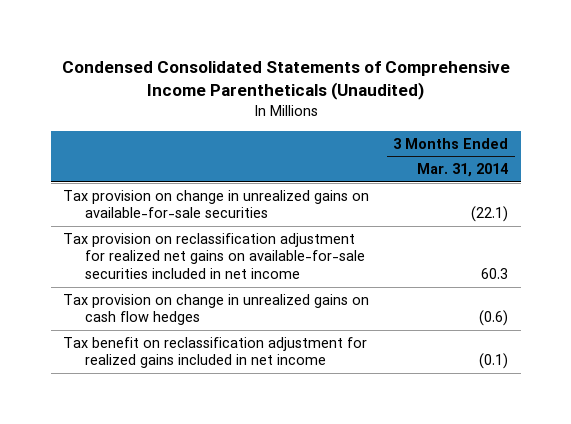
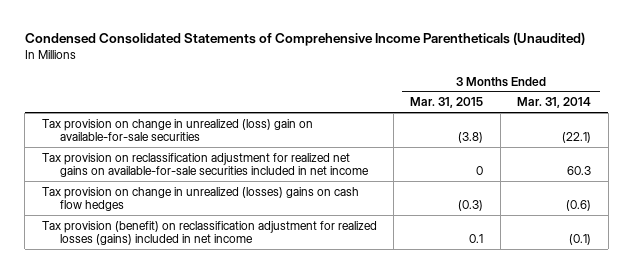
none -> [410,97,484,109] Mar. 31, 2015
[62,189,369,219] Tax provision on change in unrealized gains on available-for-sale securities -> [41,118,313,142] Tax provision on change in unrealized (loss) gain on available-for-sale securities
[62,293,369,326] Tax provision on change in unrealized gains on cash flow hedges -> [41,186,359,212] Tax provision on change in unrealized (losses) gains on cash flow hedges
[62,336,367,369] Tax benefit on reclassification adjustment for realized gains included in net income -> [41,220,377,246] Tax provision (benefit) on reclassification adjustment for realized losses (gains) included in net income

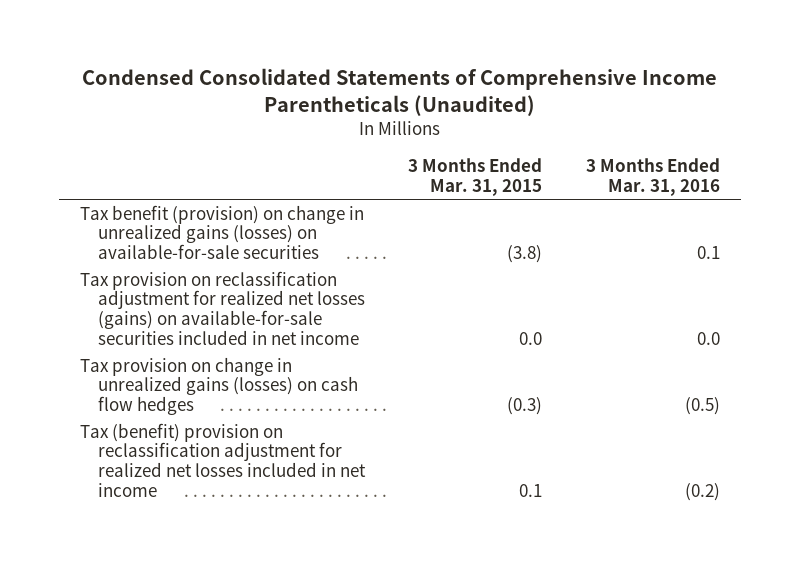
[517,97,592,109] Mar. 31, 2014 -> none
none -> [585,158,720,196] 3 Months Ended Mar. 31, 2016
[41,118,313,142] Tax provision on change in unrealized (loss) gain on available-for-sale securities -> [80,204,365,260] Tax benefit (provision) on change in unrealized gains (losses) on available-for-sale securities
[41,152,370,178] Tax provision on reclassification adjustment for realized net gains on available-for-sale securities included in net income -> [80,270,365,346] Tax provision on reclassification adjustment for realized net losses (gains) on available-for-sale securities included in net income
[476,166,484,176] 0 -> [519,332,543,346] 0.0
[41,186,359,212] Tax provision on change in unrealized (losses) gains on cash flow hedges -> [80,356,358,416] Tax provision on change in unrealized gains (losses) on cash flow hedges
[41,220,377,246] Tax provision (benefit) on reclassification adjustment for realized losses (gains) included in net income -> [80,422,366,498] Tax (benefit) provision on reclassification adjustment for realized net losses included in net income

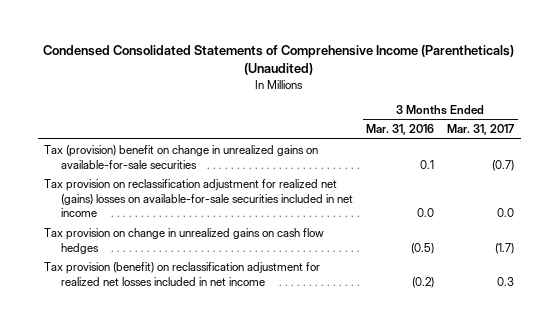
[82,68,718,117] Condensed Consolidated Statements of Comprehensive Income Parentheticals (Unaudited) -> [43,45,515,76] Condensed Consolidated Statements of Comprehensive Income (Parentheticals) (Unaudited)
[408,158,543,196] 3 Months Ended Mar. 31, 2015 -> none
none -> [447,124,515,136] Mar. 31, 2017
[80,204,365,260] Tax benefit (provision) on change in unrealized gains (losses) on available-for-sale securities -> [44,144,319,169] Tax (provision) benefit on change in unrealized gains on available-for-sale securities
[80,270,365,346] Tax provision on reclassification adjustment for realized net losses (gains) on available-for-sale securities included in net income -> [44,178,354,218] Tax provision on reclassification adjustment for realized net (gains) losses on available-for-sale securities included in net income
[80,356,358,416] Tax provision on change in unrealized gains (losses) on cash flow hedges -> [44,227,325,254] Tax provision on change in unrealized gains on cash flow hedges
[80,422,366,498] Tax (benefit) provision on reclassification adjustment for realized net losses included in net income -> [44,261,321,286] Tax provision (benefit) on reclassification adjustment for realized net losses included in net income

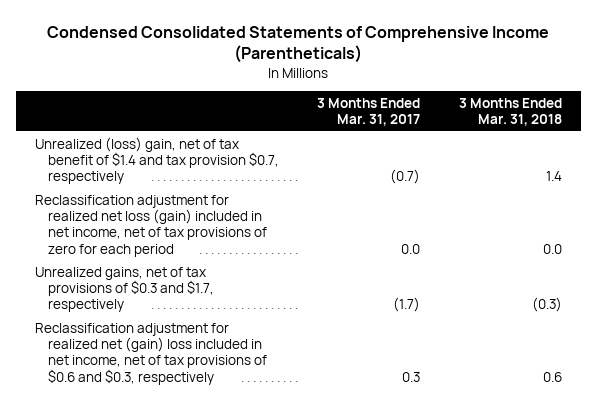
[43,45,515,76] Condensed Consolidated Statements of Comprehensive Income (Parentheticals) (Unaudited) -> [47,25,550,63] Condensed Consolidated Statements of Comprehensive Income (Parentheticals)
[366,124,435,136] Mar. 31, 2016 -> none
none -> [458,97,562,127] 3 Months Ended Mar. 31, 2018
[44,144,319,169] Tax (provision) benefit on change in unrealized gains on available-for-sale securities -> [35,136,280,185] Unrealized (loss) gain, net of tax benefit of $1.4 and tax provision $0.7, respectively
[44,178,354,218] Tax provision on reclassification adjustment for realized net (gains) losses on available-for-sale securities included in net income -> [35,194,268,257] Reclassification adjustment for realized net loss (gain) included in net income, net of tax provisions of zero for each period
[44,227,325,254] Tax provision on change in unrealized gains on cash flow hedges -> [35,266,215,313] Unrealized gains, net of tax provisions of $0.3 and $1.7, respectively
[44,261,321,286] Tax provision (benefit) on reclassification adjustment for realized net losses included in net income -> [35,322,268,385] Reclassification adjustment for realized net (gain) loss included in net income, net of tax provisions of $0.6 and $0.3, respectively

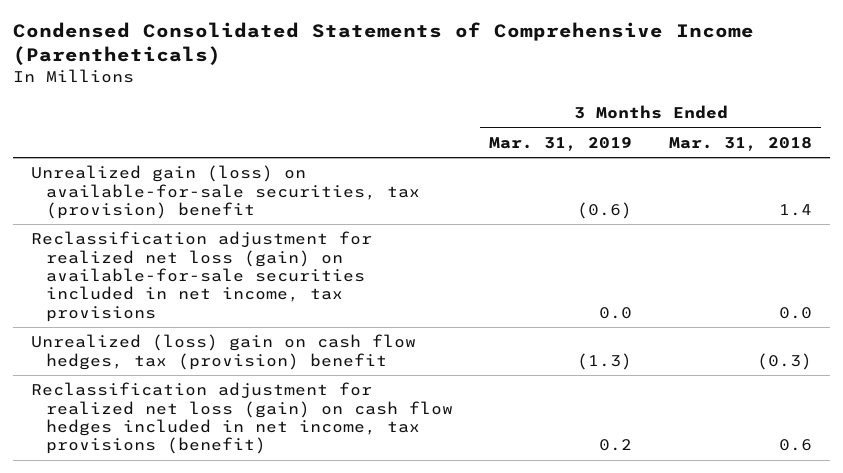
[317,97,421,127] 3 Months Ended Mar. 31, 2017 -> none
none -> [489,137,633,152] Mar. 31, 2019
[35,136,280,185] Unrealized (loss) gain, net of tax benefit of $1.4 and tax provision $0.7, respectively -> [31,165,421,219] Unrealized gain (loss) on available-for-sale securities, tax (provision) benefit
[35,194,268,257] Reclassification adjustment for realized net loss (gain) included in net income, net of tax provisions of zero for each period -> [31,231,373,322] Reclassification adjustment for realized net loss (gain) on available-for-sale securities included in net income, tax provisions
[35,266,215,313] Unrealized gains, net of tax provisions of $0.3 and $1.7, respectively -> [31,334,417,370] Unrealized (loss) gain on cash flow hedges, tax (provision) benefit
[35,322,268,385] Reclassification adjustment for realized net (gain) loss included in net income, net of tax provisions of $0.6 and $0.3, respectively -> [31,382,454,455] Reclassification adjustment for realized net loss (gain) on cash flow hedges included in net income, tax provisions (benefit)

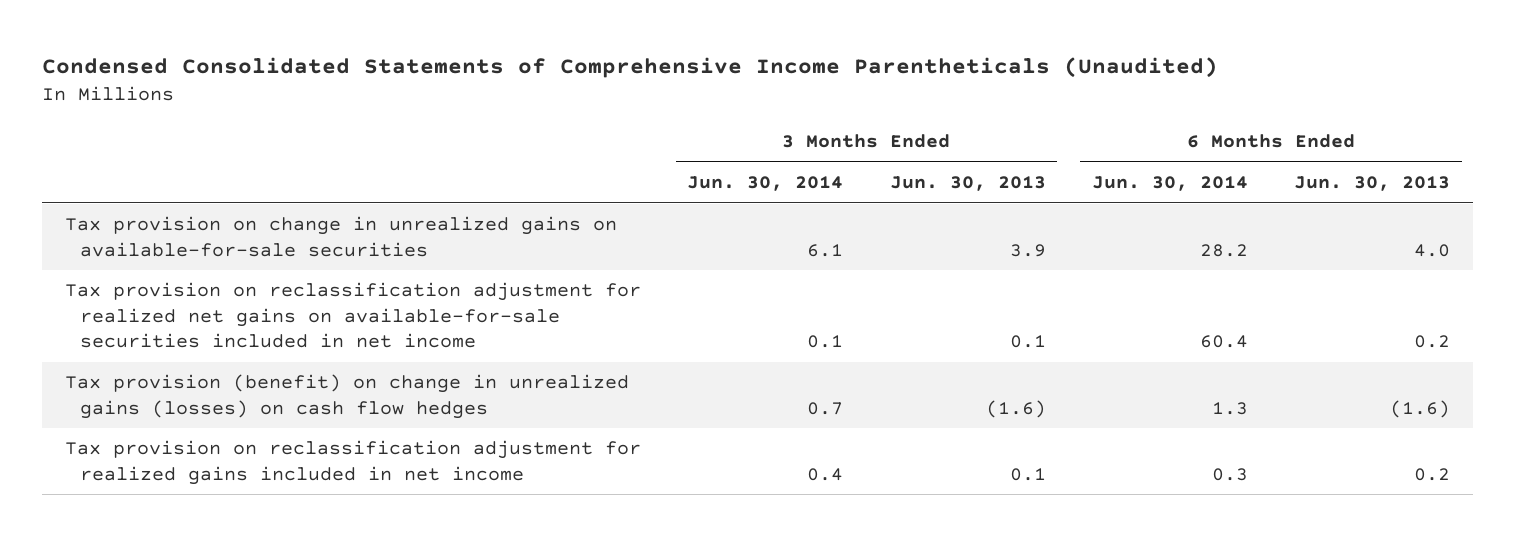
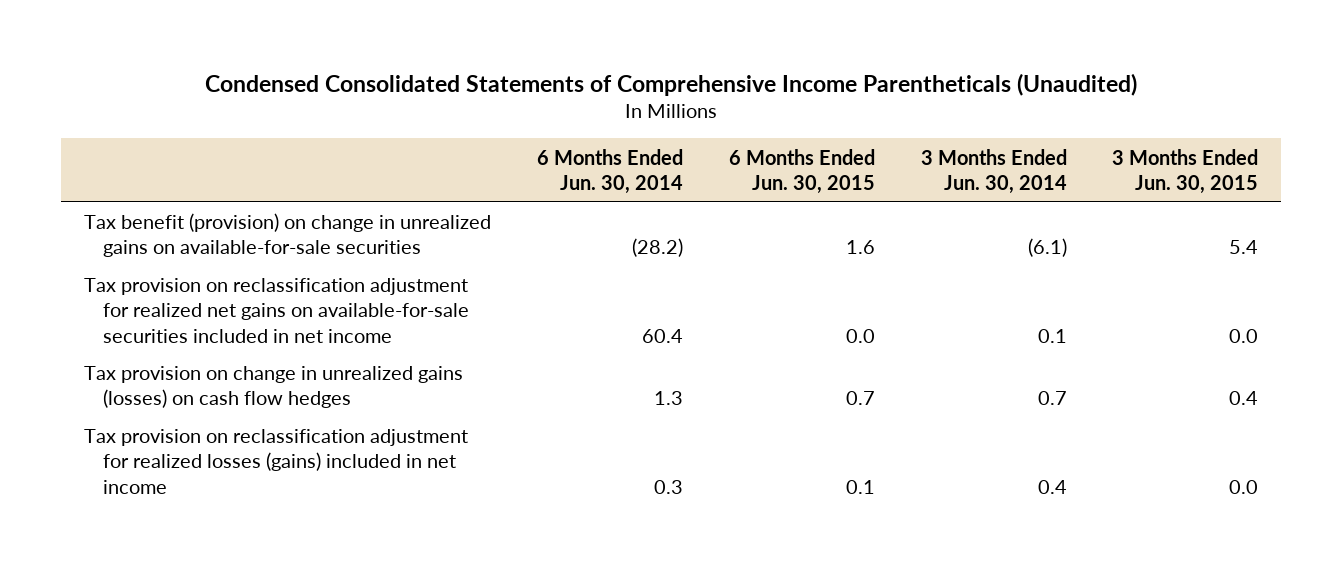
[889,176,1046,192] Jun. 30, 2013 -> none
[1294,176,1451,192] Jun. 30, 2013 -> none
none -> [728,148,875,194] 6 Months Ended Jun. 30, 2015
none -> [1112,148,1259,194] 3 Months Ended Jun. 30, 2015
[64,216,617,257] Tax provision on change in unrealized gains on available-for-sale securities -> [83,213,491,258] Tax benefit (provision) on change in unrealized gains on available-for-sale securities
[807,243,844,257] 6.1 -> [1027,238,1067,258] (6.1)
[1199,243,1248,257] 28.2 -> [631,238,683,258] (28.2)
[64,374,629,419] Tax provision (benefit) on change in unrealized gains (losses) on cash flow hedges -> [83,366,463,409] Tax provision on change in unrealized gains (losses) on cash flow hedges
[64,440,641,485] Tax provision on reclassification adjustment for realized gains included in net income -> [83,429,468,494] Tax provision on reclassification adjustment for realized losses (gains) included in net income

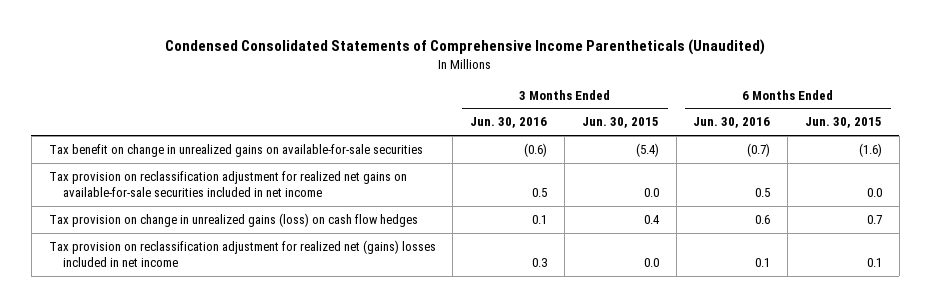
[536,148,683,194] 6 Months Ended Jun. 30, 2014 -> none
[920,148,1067,194] 3 Months Ended Jun. 30, 2014 -> none
none -> [470,117,548,129] Jun. 30, 2016
none -> [693,117,771,129] Jun. 30, 2016
[83,213,491,258] Tax benefit (provision) on change in unrealized gains on available-for-sale securities -> [48,143,423,157] Tax benefit on change in unrealized gains on available-for-sale securities
[845,240,875,255] 1.6 -> [859,142,883,157] (1.6)
[1229,240,1259,255] 5.4 -> [635,142,659,157] (5.4)
[83,366,463,409] Tax provision on change in unrealized gains (losses) on cash flow hedges -> [48,212,418,227] Tax provision on change in unrealized gains (loss) on cash flow hedges
[83,429,468,494] Tax provision on reclassification adjustment for realized losses (gains) included in net income -> [48,239,436,268] Tax provision on reclassification adjustment for realized net (gains) losses included in net income

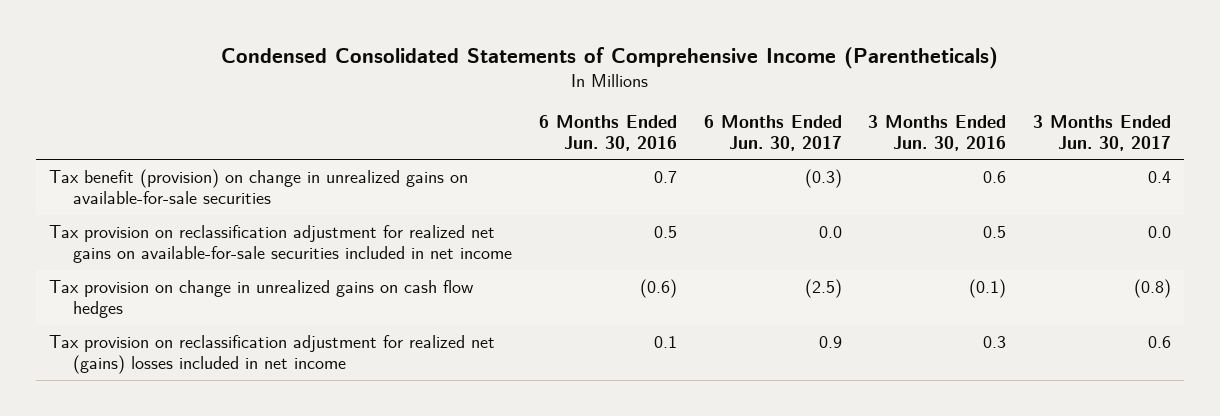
[165,39,766,56] Condensed Consolidated Statements of Comprehensive Income Parentheticals (Unaudited) -> [220,47,998,70] Condensed Consolidated Statements of Comprehensive Income (Parentheticals)
[581,117,659,129] Jun. 30, 2015 -> none
[805,117,883,129] Jun. 30, 2015 -> none
none -> [703,114,842,152] 6 Months Ended Jun. 30, 2017
none -> [1032,114,1171,152] 3 Months Ended Jun. 30, 2017
[48,143,423,157] Tax benefit on change in unrealized gains on available-for-sale securities -> [49,168,469,205] Tax benefit (provision) on change in unrealized gains on available-for-sale securities
[524,142,548,157] (0.6) -> [983,170,1007,183] 0.6
[747,142,771,157] (0.7) -> [653,170,677,183] 0.7
[48,212,418,227] Tax provision on change in unrealized gains (loss) on cash flow hedges -> [49,279,475,319] Tax provision on change in unrealized gains on cash flow hedges
[532,214,548,224] 0.1 -> [969,278,1007,298] (0.1)
[755,214,771,224] 0.6 -> [639,278,677,298] (0.6)

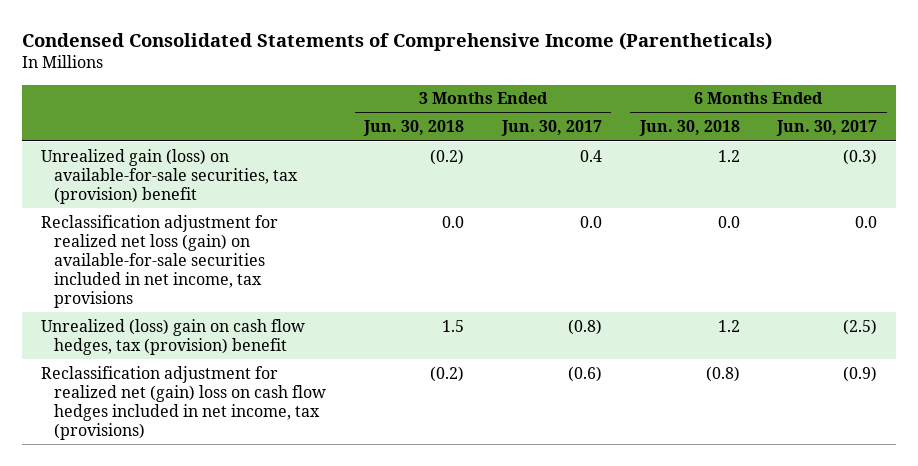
[538,114,677,152] 6 Months Ended Jun. 30, 2016 -> none
[868,114,1007,152] 3 Months Ended Jun. 30, 2016 -> none
none -> [363,120,465,137] Jun. 30, 2018
none -> [638,120,740,137] Jun. 30, 2018
[49,168,469,205] Tax benefit (provision) on change in unrealized gains on available-for-sale securities -> [40,148,299,204] Unrealized gain (loss) on available-for-sale securities, tax (provision) benefit
[49,224,513,264] Tax provision on reclassification adjustment for realized net gains on available-for-sale securities included in net income -> [40,214,278,309] Reclassification adjustment for realized net loss (gain) on available-for-sale securities included in net income, tax provisions
[49,279,475,319] Tax provision on change in unrealized gains on cash flow hedges -> [40,318,305,355] Unrealized (loss) gain on cash flow hedges, tax (provision) benefit
[49,334,496,375] Tax provision on reclassification adjustment for realized net (gains) losses included in net income -> [40,365,327,440] Reclassification adjustment for realized net (gain) loss on cash flow hedges included in net income, tax (provisions)
[818,335,842,348] 0.9 -> [843,365,878,382] (0.9)
[1147,335,1171,348] 0.6 -> [567,365,602,382] (0.6)

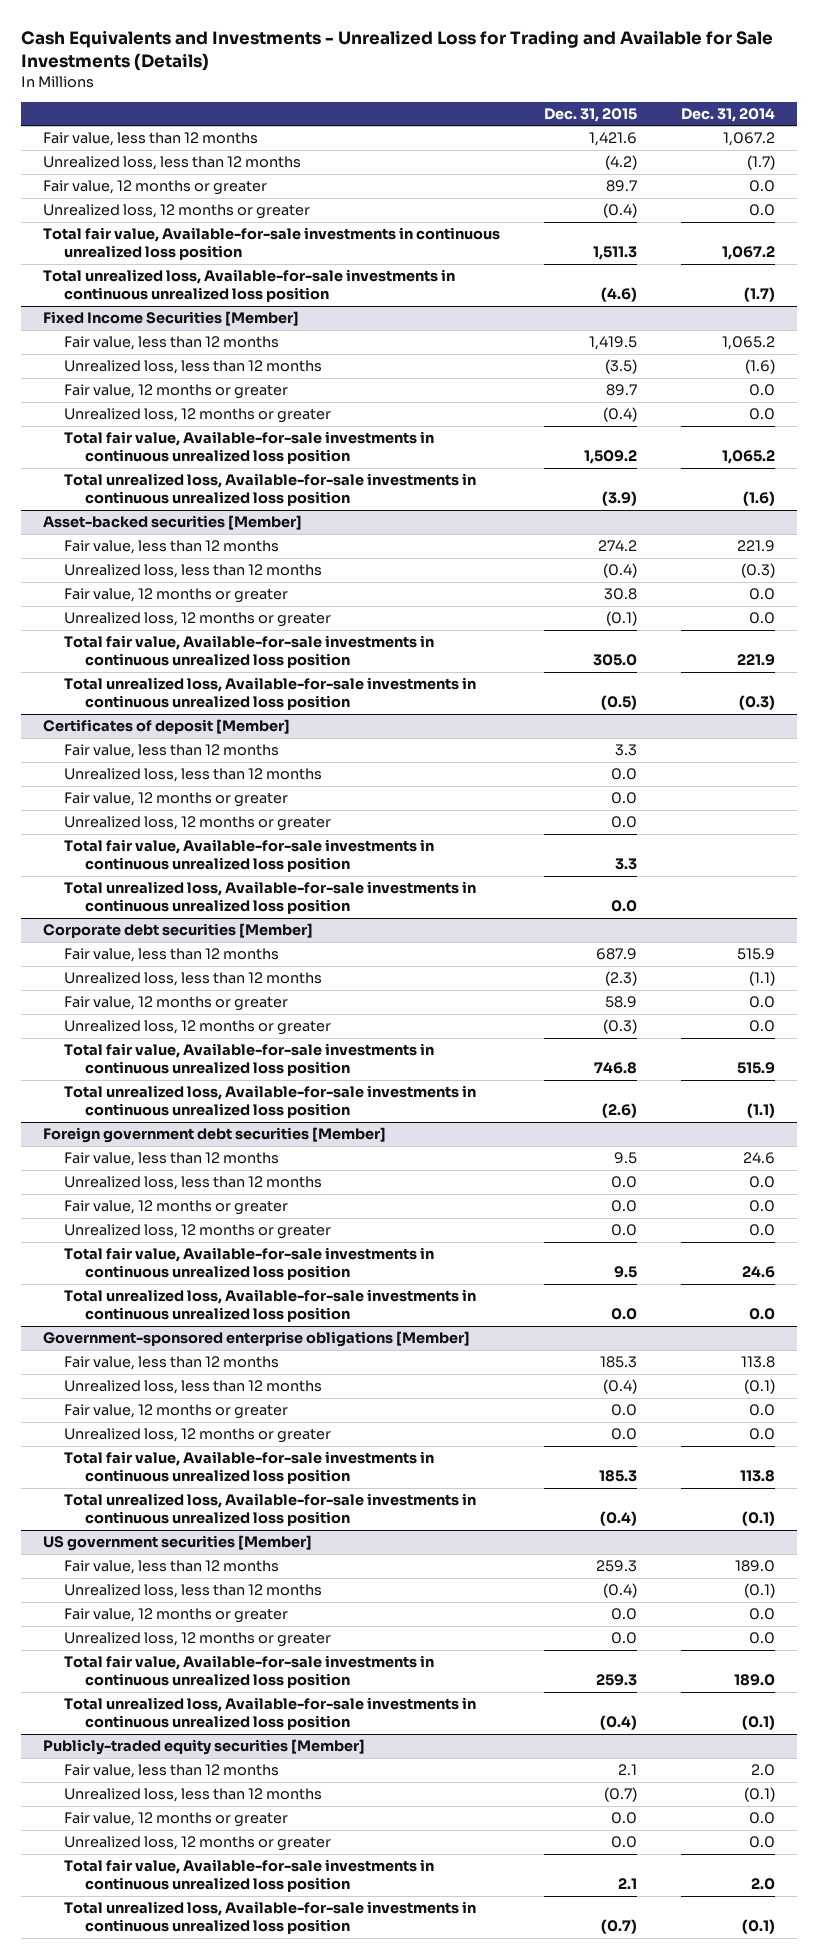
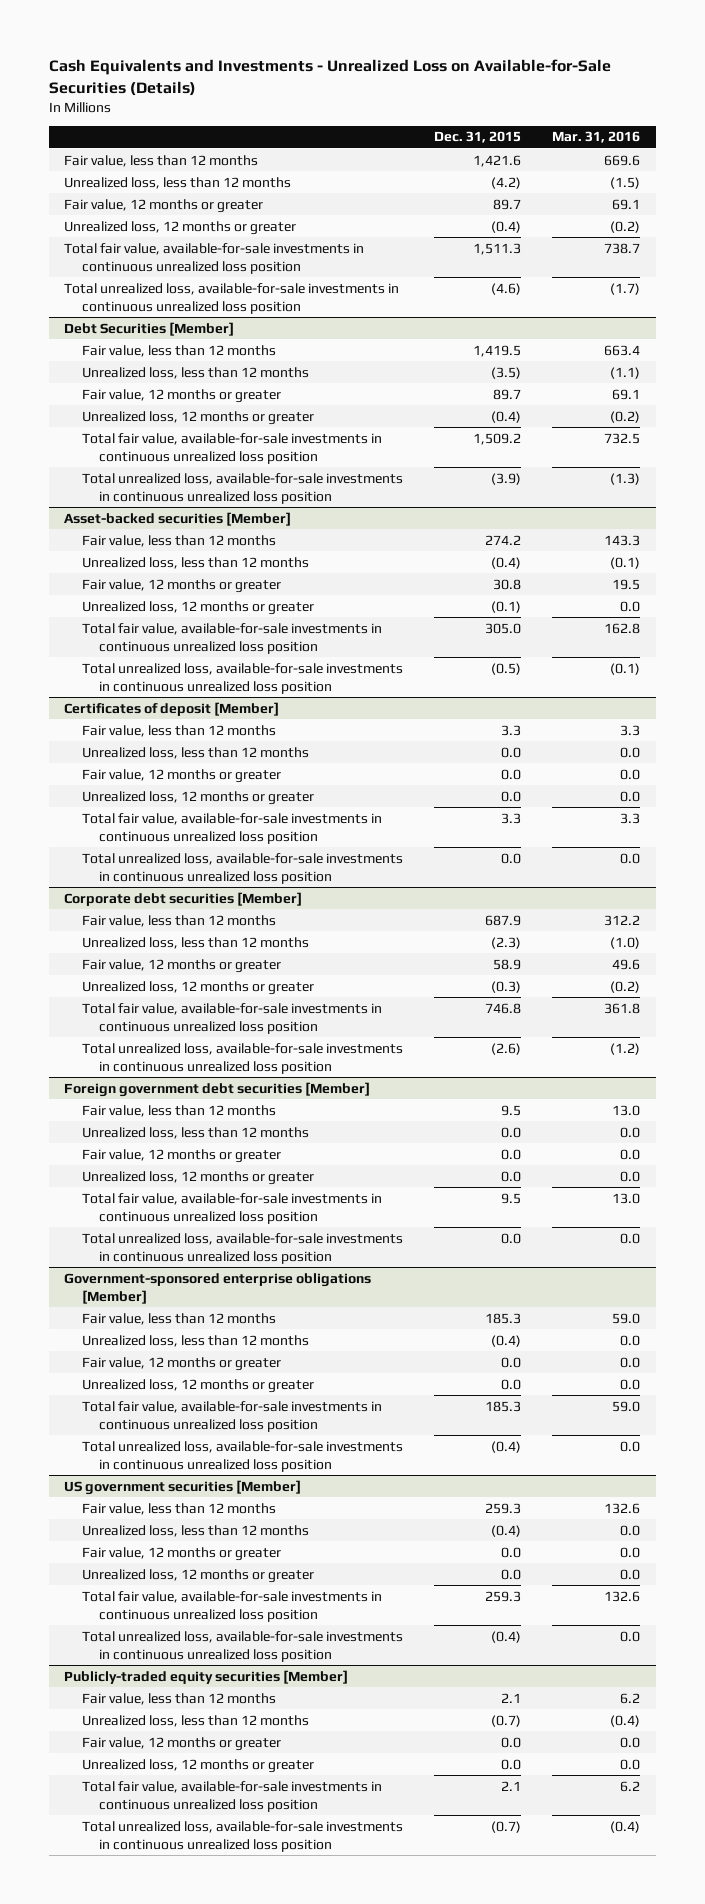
[21,30,774,72] Cash Equivalents and Investments - Unrealized Loss for Trading and Available for Sale Investments (Details) -> [48,58,611,96] Cash Equivalents and Investments - Unrealized Loss on Available-for-Sale Securities (Details)
[681,108,776,123] Dec. 31, 2014 -> none
none -> [552,131,641,144] Mar. 31, 2016
[43,227,501,261] Total fair value, Available-for-sale investments in continuous unrealized loss position -> [64,242,365,274] Total fair value, available-for-sale investments in continuous unrealized loss position
[43,269,456,303] Total unrealized loss, Available-for-sale investments in continuous unrealized loss position -> [64,282,400,314] Total unrealized loss, available-for-sale investments in continuous unrealized loss position
[43,311,300,327] Fixed Income Securities [Member] -> [64,321,235,336] Debt Securities [Member]
[64,431,435,465] Total fair value, Available-for-sale investments in continuous unrealized loss position -> [81,432,382,464] Total fair value, available-for-sale investments in continuous unrealized loss position
[64,473,477,507] Total unrealized loss, Available-for-sale investments in continuous unrealized loss position -> [81,472,403,504] Total unrealized loss, available-for-sale investments in continuous unrealized loss position
[64,635,435,669] Total fair value, Available-for-sale investments in continuous unrealized loss position -> [81,622,382,654] Total fair value, available-for-sale investments in continuous unrealized loss position
[64,677,477,711] Total unrealized loss, Available-for-sale investments in continuous unrealized loss position -> [81,662,403,694] Total unrealized loss, available-for-sale investments in continuous unrealized loss position
[64,839,435,873] Total fair value, Available-for-sale investments in continuous unrealized loss position -> [81,812,382,844] Total fair value, available-for-sale investments in continuous unrealized loss position
[64,881,477,915] Total unrealized loss, Available-for-sale investments in continuous unrealized loss position -> [81,852,403,884] Total unrealized loss, available-for-sale investments in continuous unrealized loss position
[64,1043,435,1077] Total fair value, Available-for-sale investments in continuous unrealized loss position -> [81,1002,382,1034] Total fair value, available-for-sale investments in continuous unrealized loss position
[64,1085,477,1119] Total unrealized loss, Available-for-sale investments in continuous unrealized loss position -> [81,1042,403,1074] Total unrealized loss, available-for-sale investments in continuous unrealized loss position
[64,1247,435,1281] Total fair value, Available-for-sale investments in continuous unrealized loss position -> [81,1192,382,1224] Total fair value, available-for-sale investments in continuous unrealized loss position
[64,1289,477,1323] Total unrealized loss, Available-for-sale investments in continuous unrealized loss position -> [81,1232,403,1264] Total unrealized loss, available-for-sale investments in continuous unrealized loss position
[64,1451,435,1485] Total fair value, Available-for-sale investments in continuous unrealized loss position -> [81,1400,382,1432] Total fair value, available-for-sale investments in continuous unrealized loss position
[64,1493,477,1527] Total unrealized loss, Available-for-sale investments in continuous unrealized loss position -> [81,1440,403,1472] Total unrealized loss, available-for-sale investments in continuous unrealized loss position
[64,1655,435,1689] Total fair value, Available-for-sale investments in continuous unrealized loss position -> [81,1590,382,1622] Total fair value, available-for-sale investments in continuous unrealized loss position
[64,1697,477,1731] Total unrealized loss, Available-for-sale investments in continuous unrealized loss position -> [81,1630,403,1662] Total unrealized loss, available-for-sale investments in continuous unrealized loss position
[64,1859,435,1893] Total fair value, Available-for-sale investments in continuous unrealized loss position -> [81,1780,382,1812] Total fair value, available-for-sale investments in continuous unrealized loss position
[64,1901,477,1935] Total unrealized loss, Available-for-sale investments in continuous unrealized loss position -> [81,1820,403,1852] Total unrealized loss, available-for-sale investments in continuous unrealized loss position

